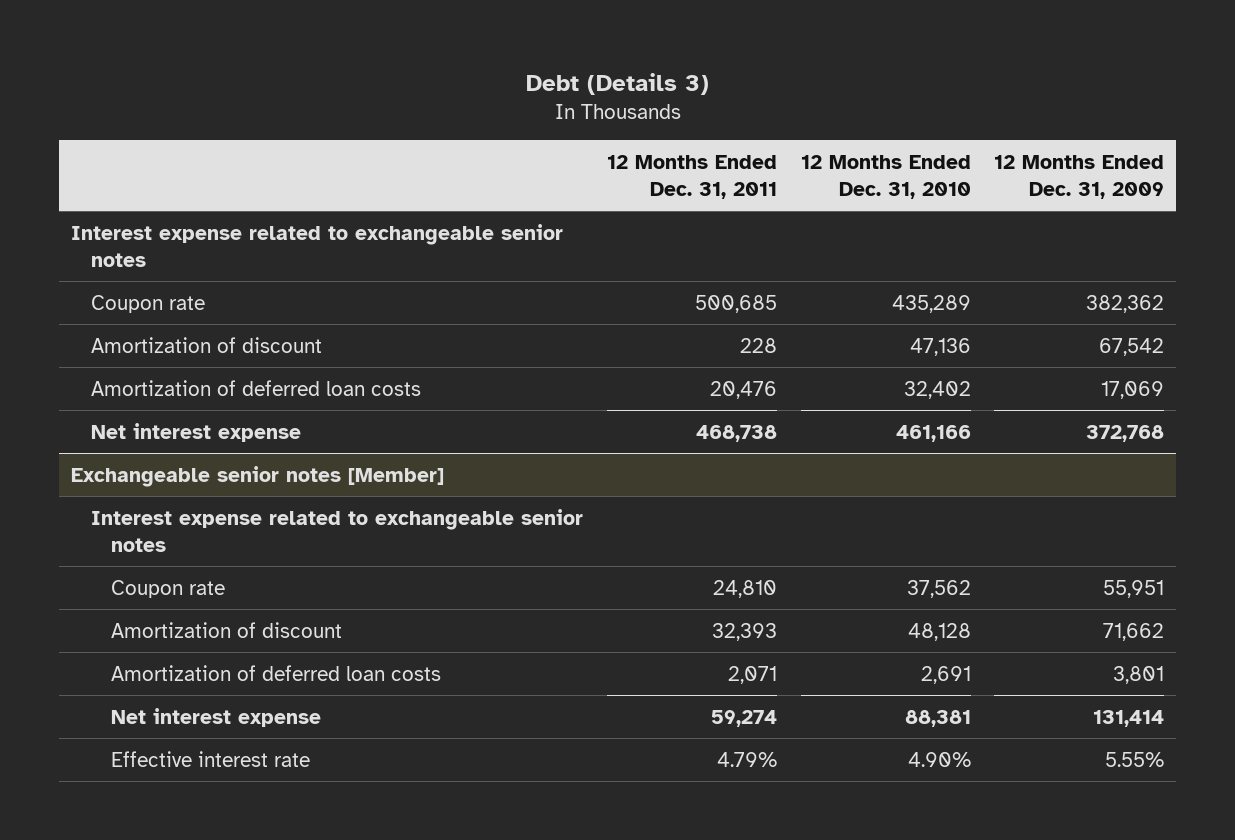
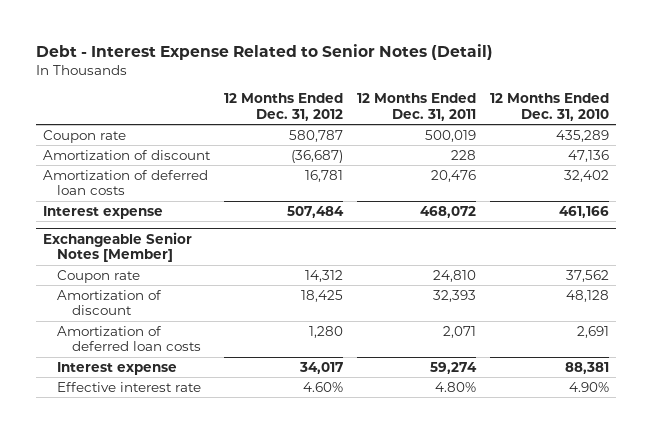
[525,73,709,96] Debt (Details 3) -> [36,44,494,61] Debt - Interest Expense Related to Senior Notes (Detail)
[994,154,1165,199] 12 Months Ended Dec. 31, 2009 -> none
none -> [224,93,344,122] 12 Months Ended Dec. 31, 2012
[70,223,563,267] Interest expense related to exchangeable senior notes -> none
[694,294,777,313] 500,685 -> [425,129,477,142] 500,019
[90,508,583,552] Interest expense related to exchangeable senior notes -> none
[90,422,301,442] Net interest expense -> [43,205,164,219] Interest expense
[695,424,777,442] 468,738 -> [420,205,477,218] 468,072
[70,465,444,487] Exchangeable senior notes [Member] -> [43,231,193,263] Exchangeable Senior Notes [Member]
[110,707,321,727] Net interest expense -> [57,361,178,375] Interest expense
[716,751,777,767] 4.79% -> [435,381,477,392] 4.80%

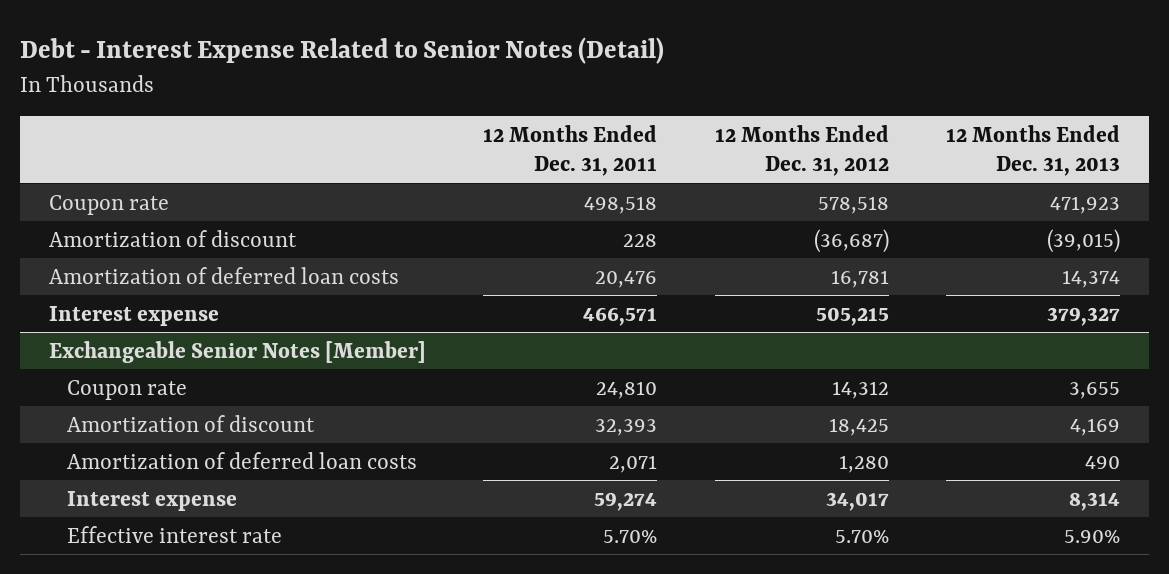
[490,93,610,122] 12 Months Ended Dec. 31, 2010 -> none
none -> [946,124,1121,177] 12 Months Ended Dec. 31, 2013
[289,129,344,142] 580,787 -> [817,195,889,214] 578,518
[425,129,477,142] 500,019 -> [584,195,658,214] 498,518
[287,205,345,218] 507,484 -> [815,306,889,326] 505,215
[420,205,477,218] 468,072 -> [583,306,658,326] 466,571
[303,381,344,392] 4.60% -> [834,529,889,543] 5.70%
[435,381,477,392] 4.80% -> [603,529,658,543] 5.70%

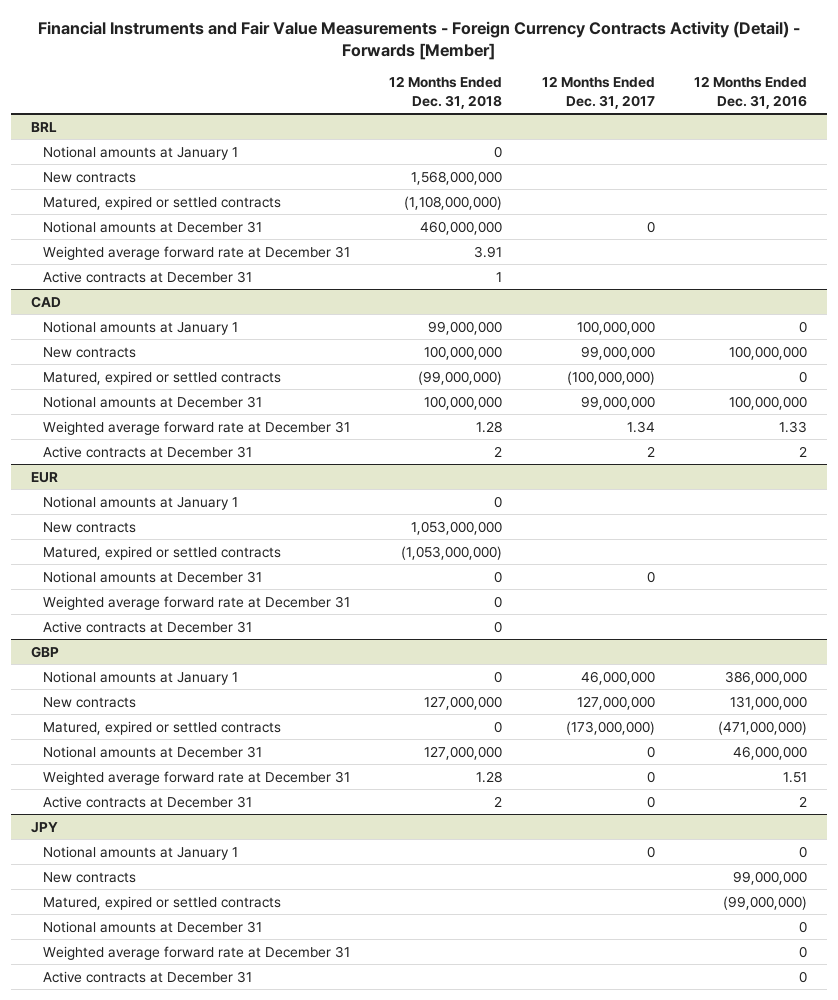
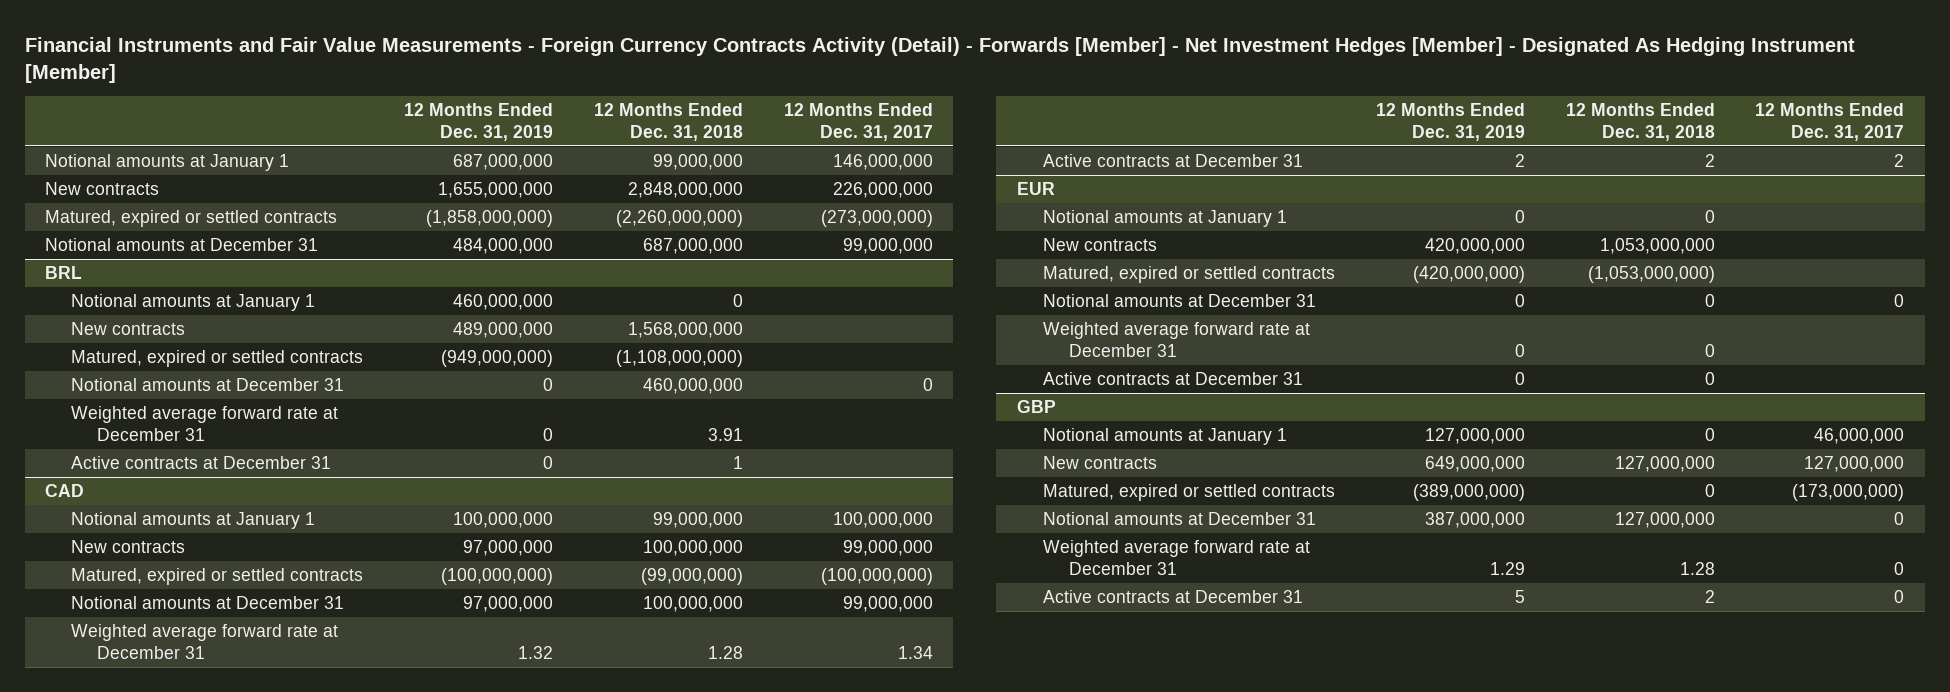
[38,20,801,60] Financial Instruments and Fair Value Measurements - Foreign Currency Contracts Activity (Detail) - Forwards [Member] -> [24,36,1855,83] Financial Instruments and Fair Value Measurements - Foreign Currency Contracts Activity (Detail) - Forwards [Member] - Net Investment Hedges [Member] - Designated As Hedging Instrument [Member]
[693,76,807,109] 12 Months Ended Dec. 31, 2016 -> none
none -> [403,102,553,141] 12 Months Ended Dec. 31, 2019
none -> [45,154,290,172] Notional amounts at January 1
none -> [45,182,160,196] New contracts
none -> [45,210,338,228] Matured, expired or settled contracts
none -> [45,238,319,252] Notional amounts at December 31
[31,821,59,833] JPY -> none
[43,845,239,860] Notional amounts at January 1 -> none
[43,871,137,883] New contracts -> none
[43,895,282,910] Matured, expired or settled contracts -> none
[43,920,263,933] Notional amounts at December 31 -> none
[43,945,351,960] Weighted average forward rate at December 31 -> none
[43,970,253,983] Active contracts at December 31 -> none

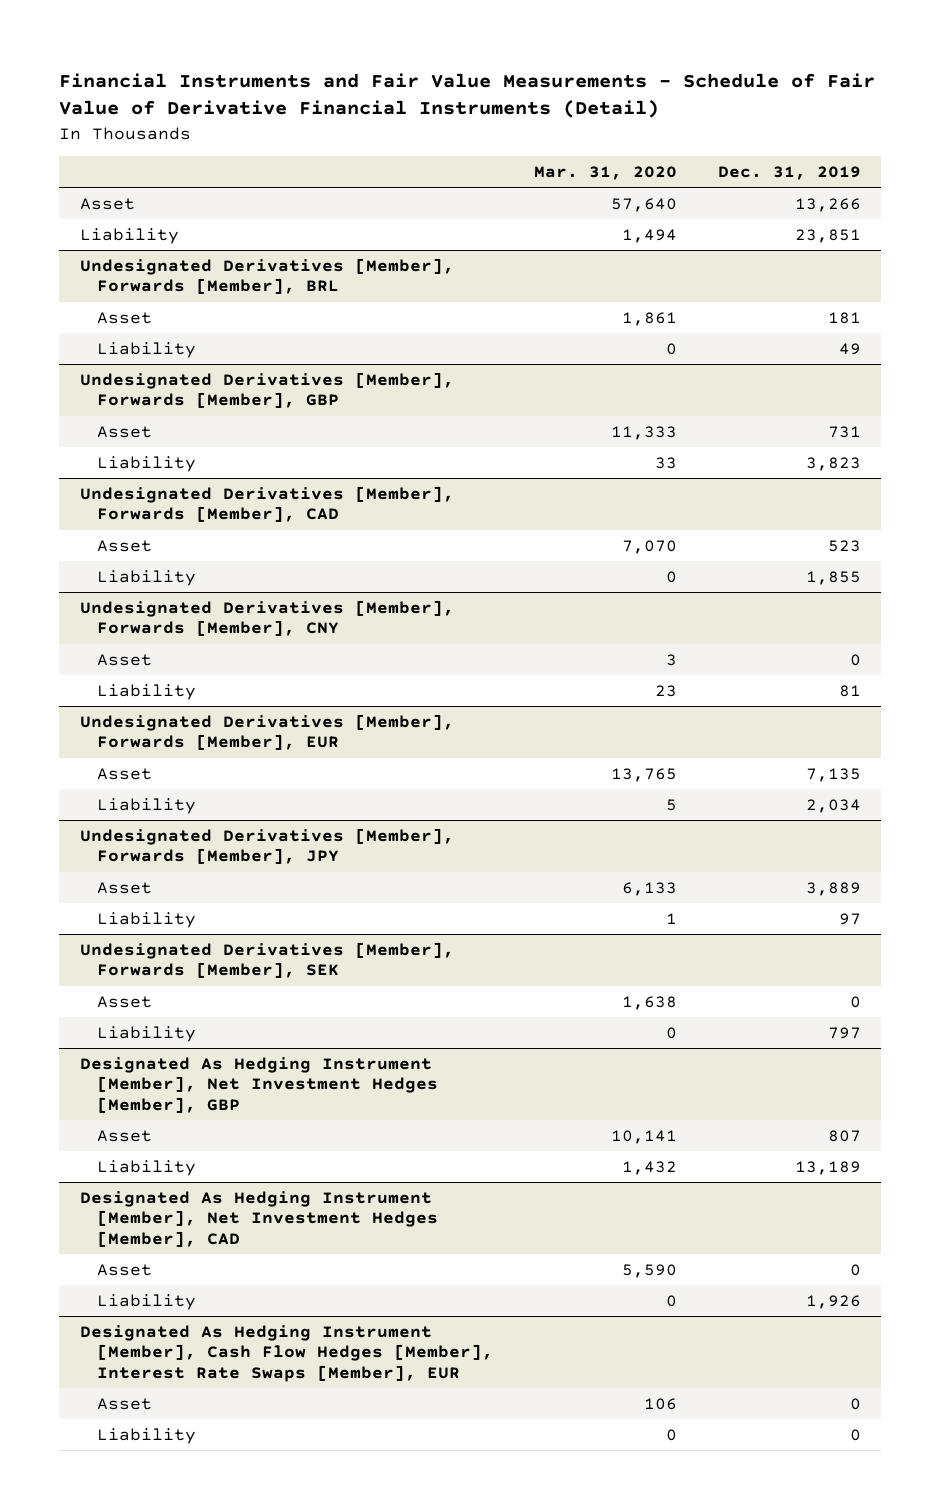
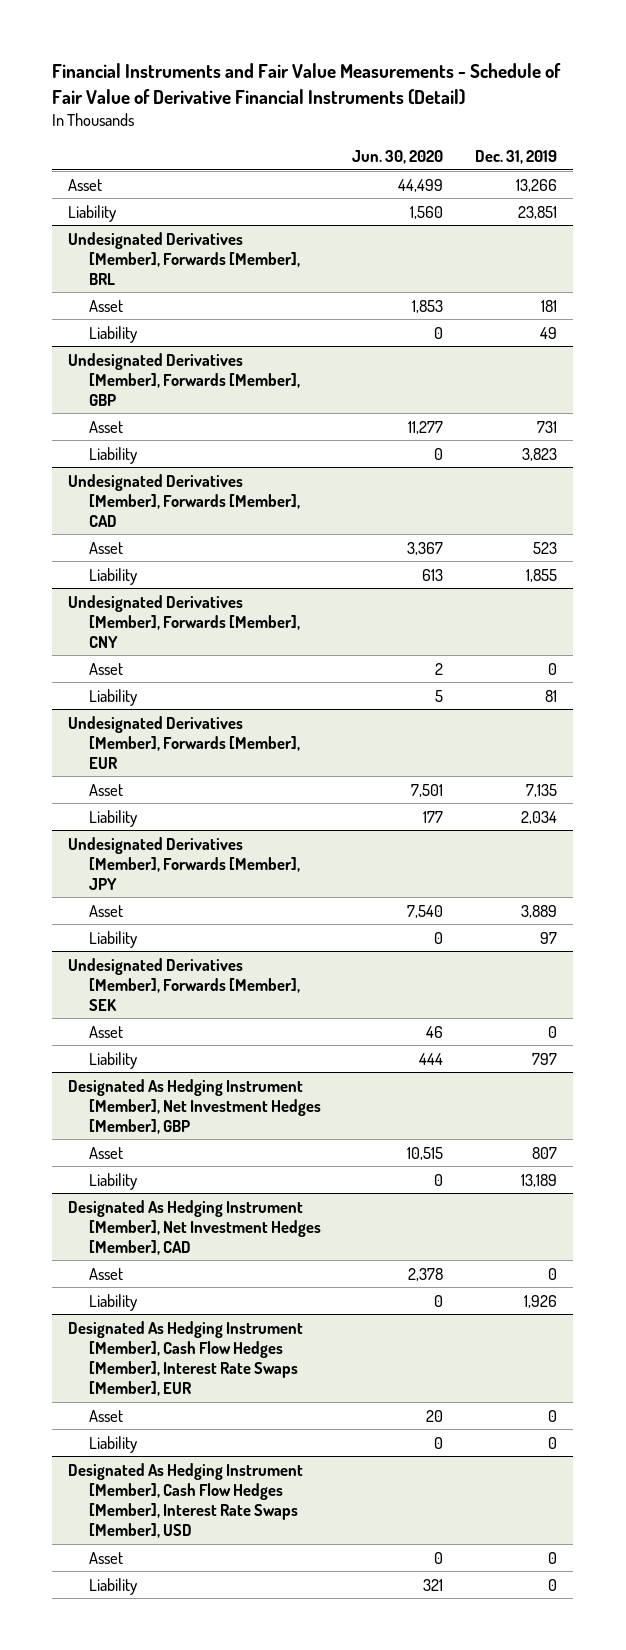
[533,165,677,180] Mar. 31, 2020 -> none
none -> [352,150,444,165] Jun. 30, 2020
none -> [68,1462,304,1538] Designated As Hedging Instrument [Member], Cash Flow Hedges [Member], Interest Rate Swaps [Member], USD
none -> [88,1551,123,1564] Asset
none -> [88,1577,137,1595] Liability

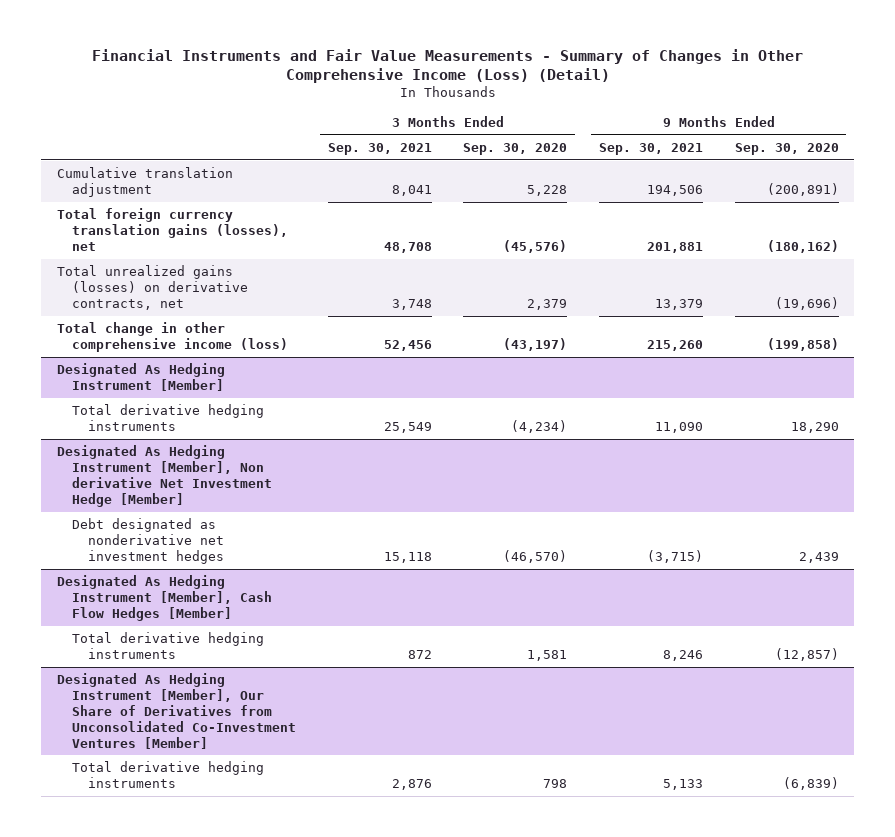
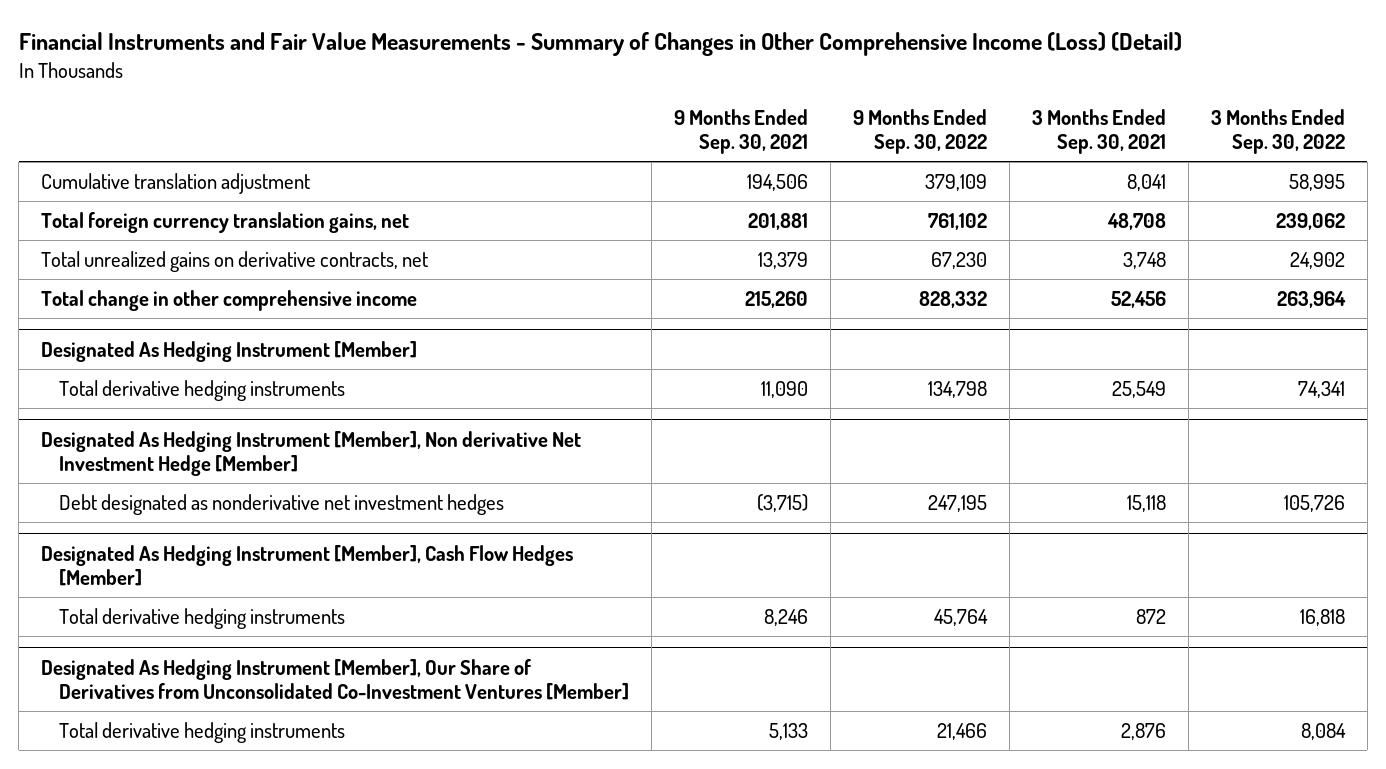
[463,143,568,156] Sep. 30, 2020 -> none
[734,143,839,156] Sep. 30, 2020 -> none
none -> [852,109,987,155] 9 Months Ended Sep. 30, 2022
none -> [1210,109,1345,155] 3 Months Ended Sep. 30, 2022
[56,208,289,251] Total foreign currency translation gains (losses), net -> [41,212,410,234] Total foreign currency translation gains, net
[56,265,249,310] Total unrealized gains (losses) on derivative contracts, net -> [41,251,429,273] Total unrealized gains on derivative contracts, net
[56,322,289,352] Total change in other comprehensive income (loss) -> [41,290,418,312] Total change in other comprehensive income

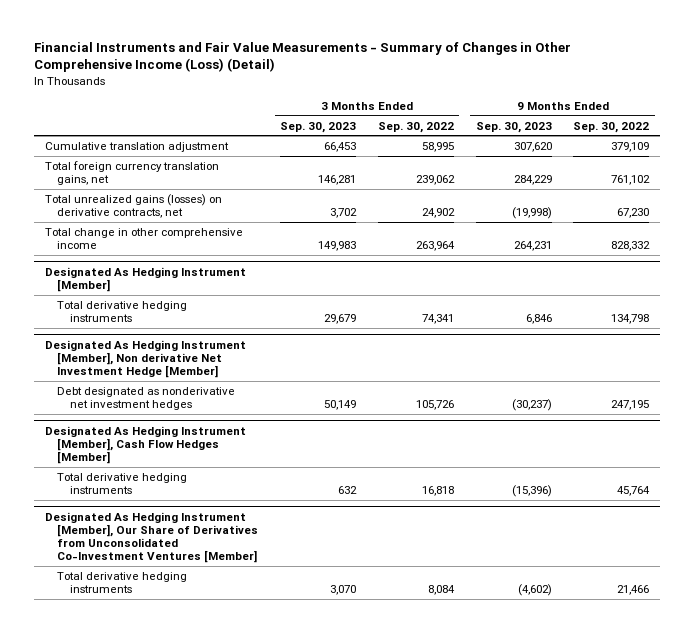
[673,109,808,155] 9 Months Ended Sep. 30, 2021 -> none
[1031,109,1166,155] 3 Months Ended Sep. 30, 2021 -> none
none -> [280,121,357,133] Sep. 30, 2023
none -> [475,121,552,133] Sep. 30, 2023
[41,251,429,273] Total unrealized gains on derivative contracts, net -> [44,193,222,219] Total unrealized gains (losses) on derivative contracts, net

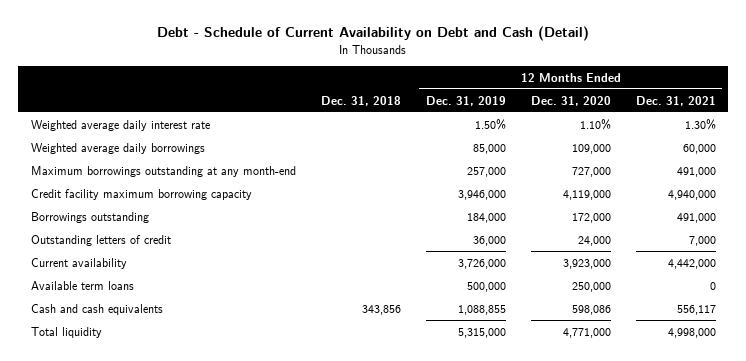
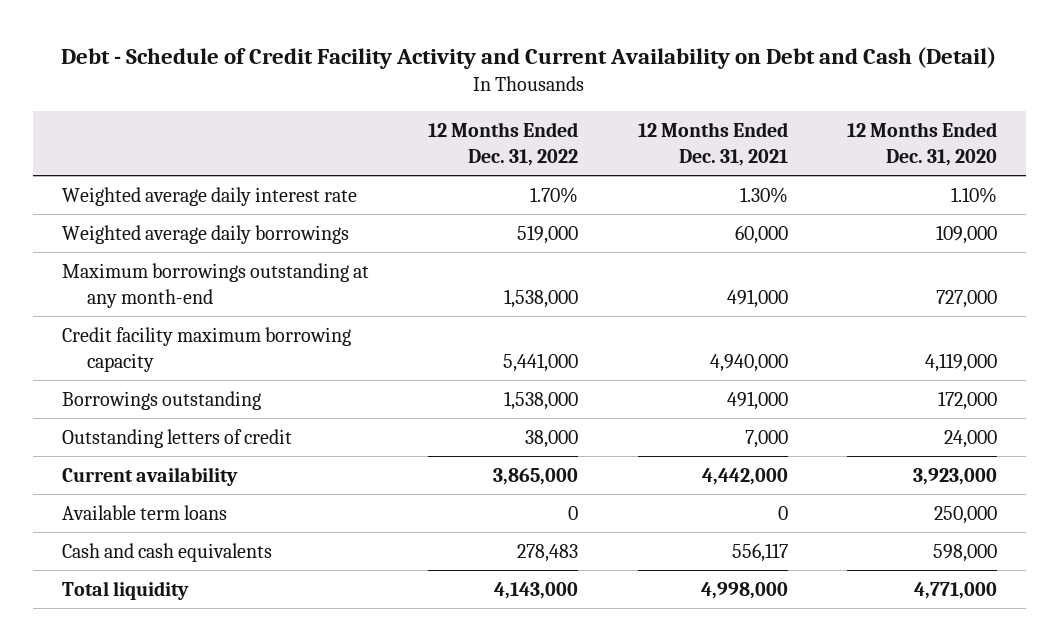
[157,26,590,42] Debt - Schedule of Current Availability on Debt and Cash (Detail) -> [61,46,997,69] Debt - Schedule of Credit Facility Activity and Current Availability on Debt and Cash (Detail)
[320,95,401,106] Dec. 31, 2018 -> none
[425,95,506,106] Dec. 31, 2019 -> none
none -> [428,122,579,167] 12 Months Ended Dec. 31, 2022
[571,304,611,315] 598,086 -> [932,543,997,562] 598,000

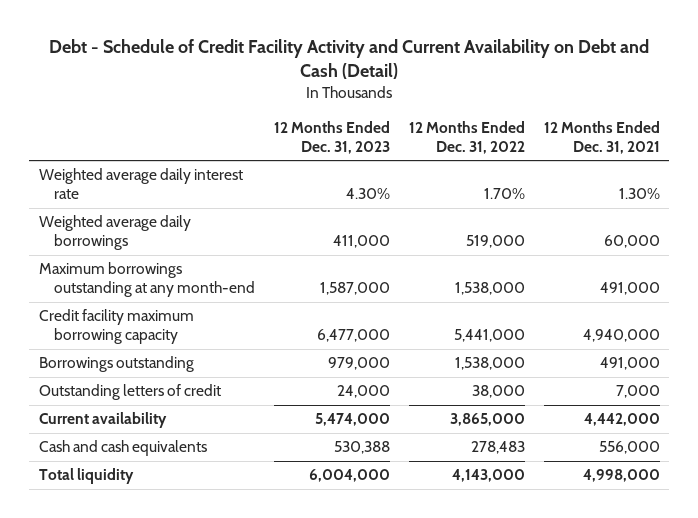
[846,122,997,167] 12 Months Ended Dec. 31, 2020 -> none
none -> [273,120,390,154] 12 Months Ended Dec. 31, 2023
[62,504,228,520] Available term loans -> none
[731,542,788,562] 556,117 -> [598,441,660,455] 556,000

